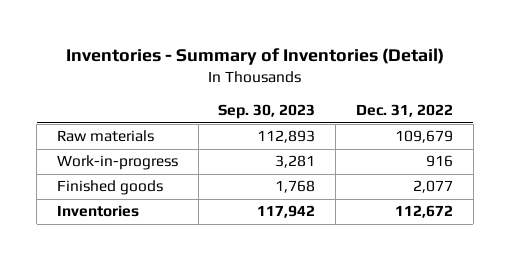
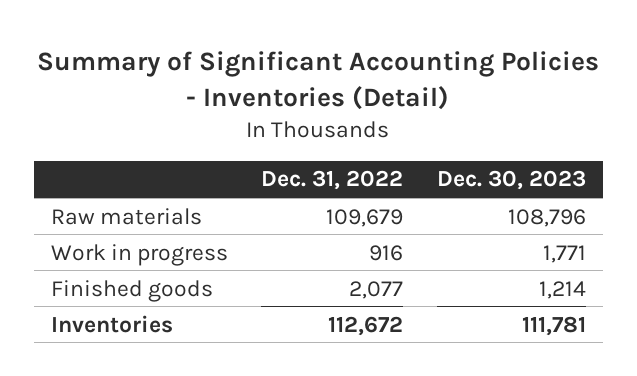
[65,48,444,66] Inventories - Summary of Inventories (Detail) -> [37,51,600,111] Summary of Significant Accounting Policies - Inventories (Detail)
[218,104,316,120] Sep. 30, 2023 -> none
none -> [436,170,586,191] Dec. 30, 2023
[56,155,178,171] Work-in-progress -> [50,243,228,266] Work in progress

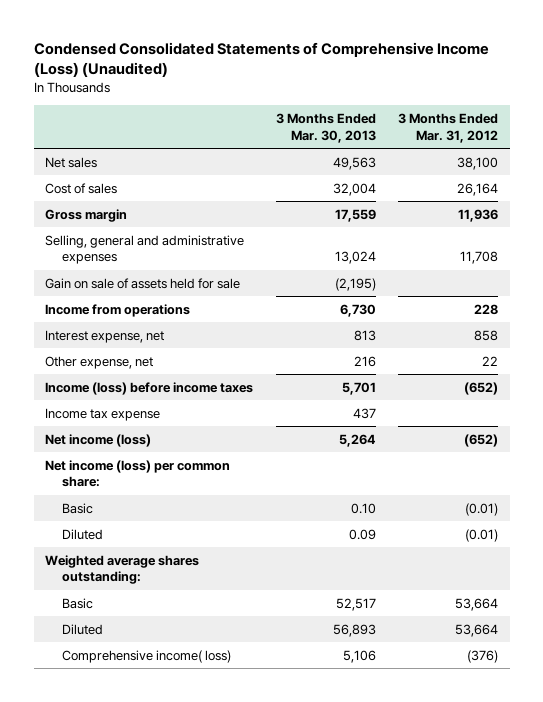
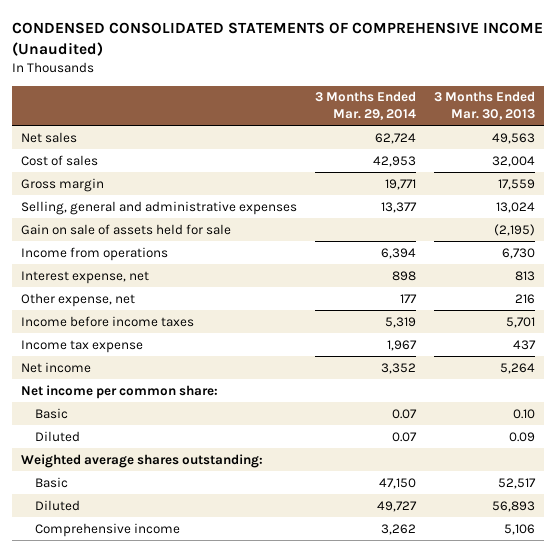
[33,42,489,78] Condensed Consolidated Statements of Comprehensive Income (Loss) (Unaudited) -> [11,21,543,56] CONDENSED CONSOLIDATED STATEMENTS OF COMPREHENSIVE INCOME (Unaudited)
[398,113,499,143] 3 Months Ended Mar. 31, 2012 -> none
none -> [314,91,416,121] 3 Months Ended Mar. 29, 2014
[44,381,253,395] Income (loss) before income taxes -> [20,315,194,327] Income before income taxes
[44,433,151,447] Net income (loss) -> [20,361,91,373] Net income
[44,459,230,488] Net income (loss) per common share: -> [20,384,218,399] Net income per common share:
[61,649,231,663] Comprehensive income( loss) -> [35,522,181,537] Comprehensive income

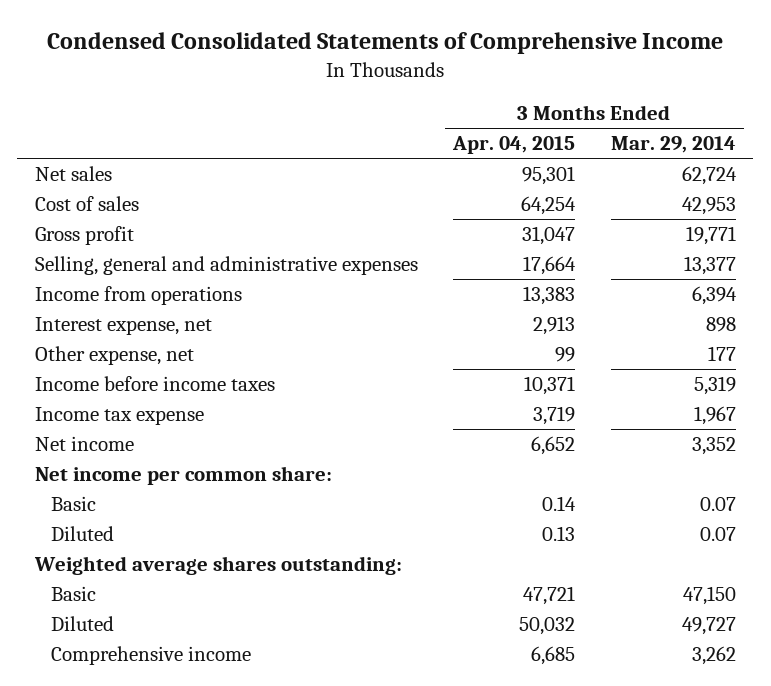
[11,21,543,56] CONDENSED CONSOLIDATED STATEMENTS OF COMPREHENSIVE INCOME (Unaudited) -> [47,32,724,55] Condensed Consolidated Statements of Comprehensive Income
[434,91,536,121] 3 Months Ended Mar. 30, 2013 -> none
none -> [452,136,576,155] Apr. 04, 2015
[20,177,104,192] Gross margin -> [35,226,135,246] Gross profit
[20,223,231,235] Gain on sale of assets held for sale -> none

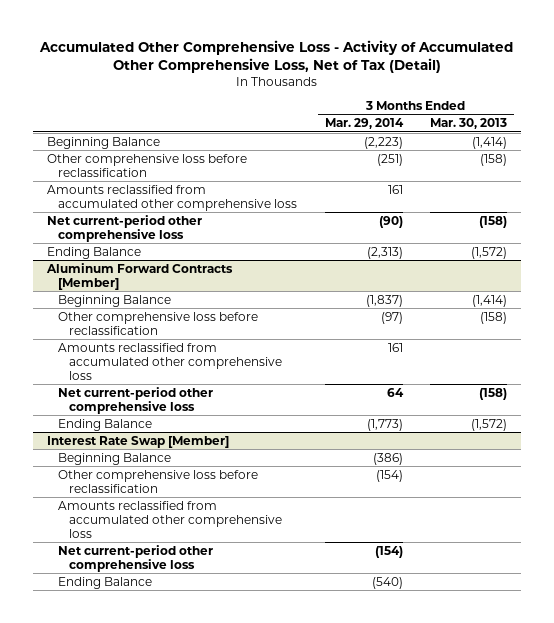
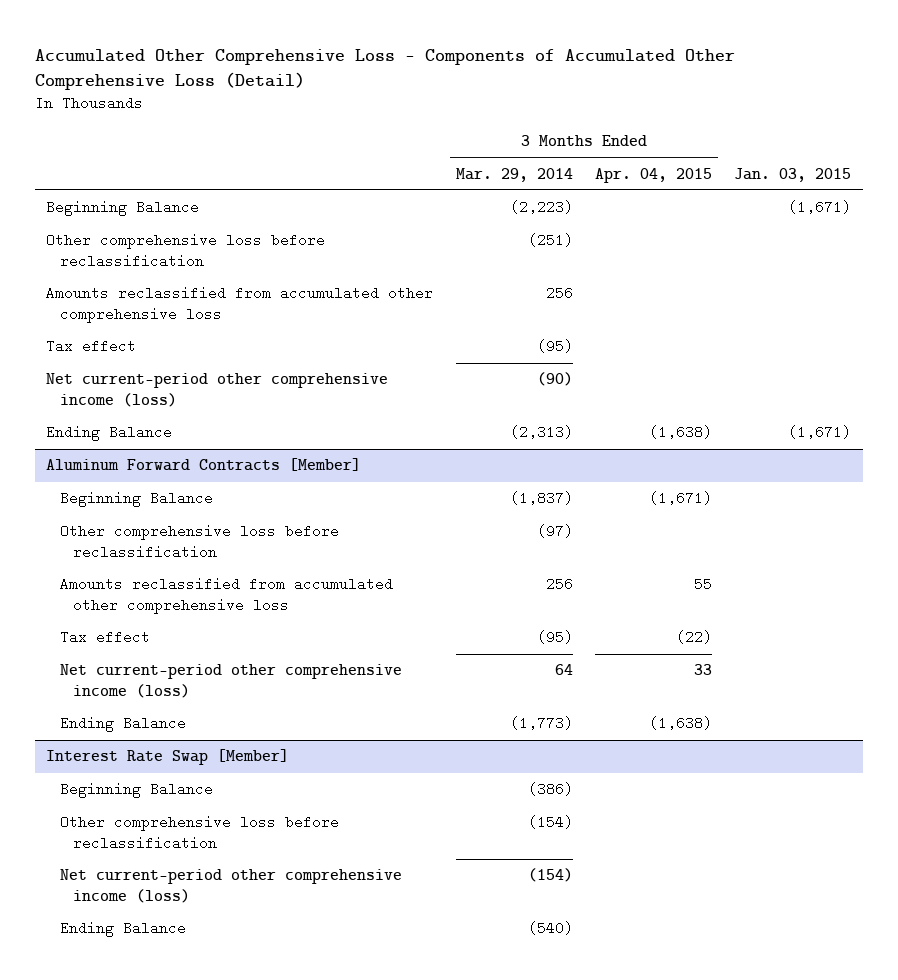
[39,39,514,73] Accumulated Other Comprehensive Loss - Activity of Accumulated Other Comprehensive Loss, Net of Tax (Detail) -> [35,48,736,91] Accumulated Other Comprehensive Loss - Components of Accumulated Other Comprehensive Loss (Detail)
[430,118,508,130] Mar. 30, 2013 -> none
none -> [595,167,713,183] Apr. 04, 2015
none -> [734,167,852,182] Jan. 03, 2015
[387,184,403,194] 161 -> [545,286,573,301] 256
none -> [46,339,137,354] Tax effect
[47,214,203,242] Net current-period other comprehensive loss -> [46,373,389,407] Net current-period other comprehensive income (loss)
[387,342,403,352] 161 -> [545,577,573,592] 256
none -> [59,630,150,645] Tax effect
[58,386,214,414] Net current-period other comprehensive loss -> [59,664,402,698] Net current-period other comprehensive income (loss)
[58,500,283,538] Amounts reclassified from accumulated other comprehensive loss -> none
[58,544,214,572] Net current-period other comprehensive loss -> [59,869,402,903] Net current-period other comprehensive income (loss)

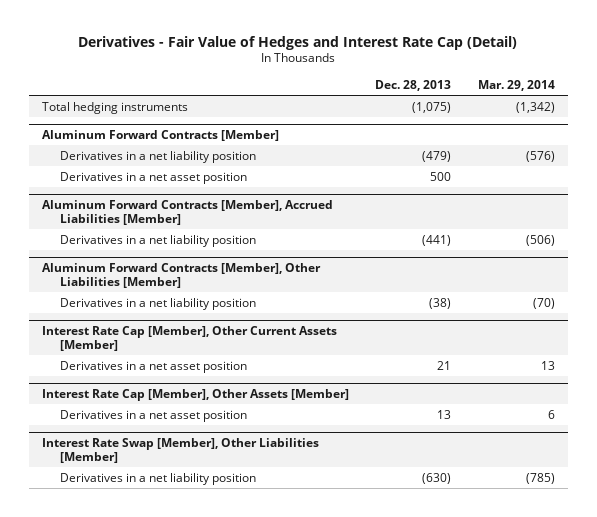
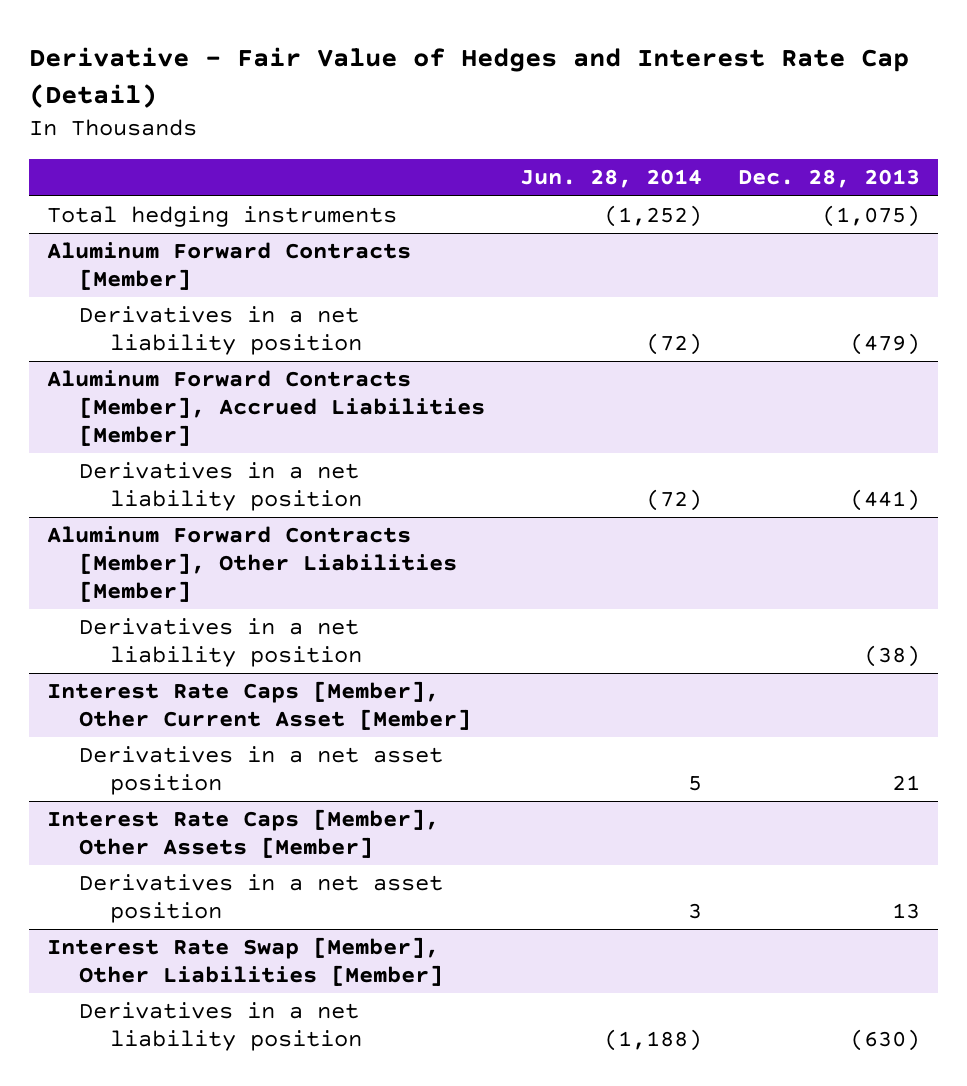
[78,35,518,50] Derivatives - Fair Value of Hedges and Interest Rate Cap (Detail) -> [28,46,909,109] Derivative - Fair Value of Hedges and Interest Rate Cap (Detail)
[477,79,555,91] Mar. 29, 2014 -> none
none -> [520,169,703,189] Jun. 28, 2014
[60,171,248,184] Derivatives in a net asset position -> none
[41,325,337,351] Interest Rate Cap [Member], Other Current Assets [Member] -> [46,681,471,731] Interest Rate Caps [Member], Other Current Asset [Member]
[41,388,349,401] Interest Rate Cap [Member], Other Assets [Member] -> [46,809,439,859] Interest Rate Caps [Member], Other Assets [Member]

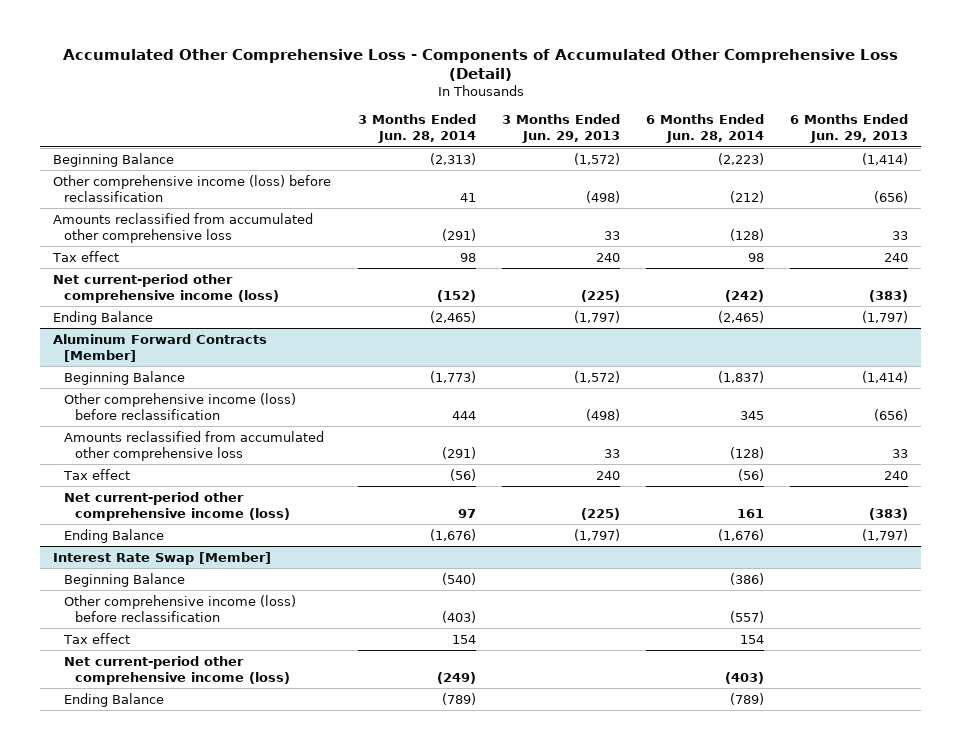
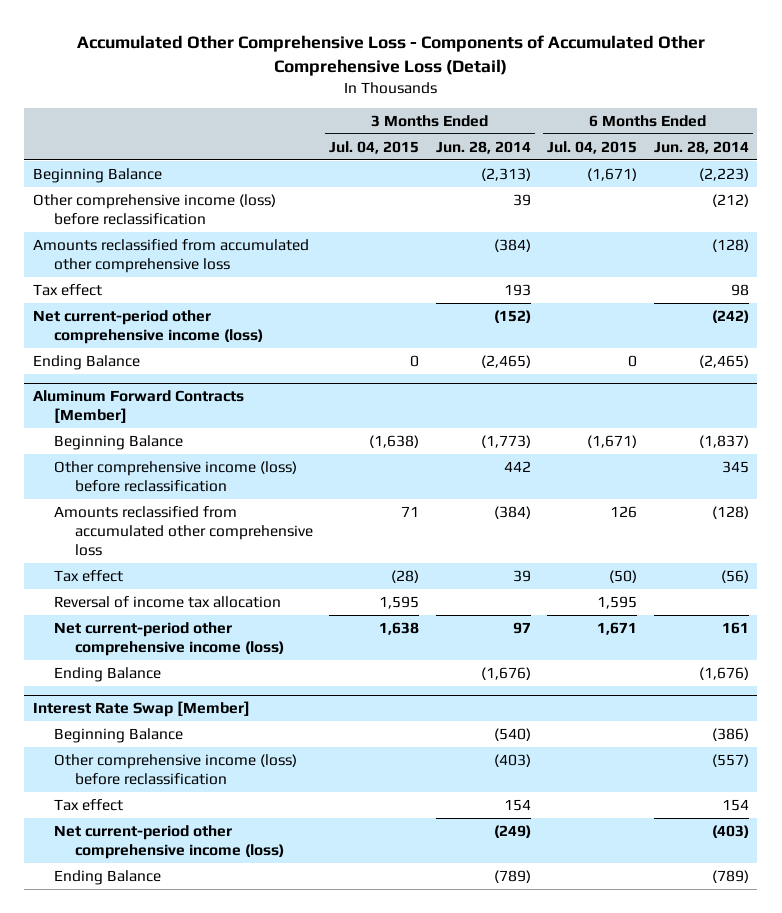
[501,114,620,144] 3 Months Ended Jun. 29, 2013 -> none
[789,114,908,144] 6 Months Ended Jun. 29, 2013 -> none
none -> [329,140,420,154] Jul. 04, 2015
none -> [547,140,638,154] Jul. 04, 2015
[459,192,476,202] 41 -> [512,193,531,206] 39
[441,228,476,241] (291) -> [493,238,531,252] (384)
[459,252,476,262] 98 -> [503,283,531,296] 193
[451,410,476,420] 444 -> [503,460,531,472] 442
[441,446,476,459] (291) -> [493,505,531,519] (384)
[449,468,476,481] (56) -> [512,569,531,582] 39
none -> [53,595,281,608] Reversal of income tax allocation

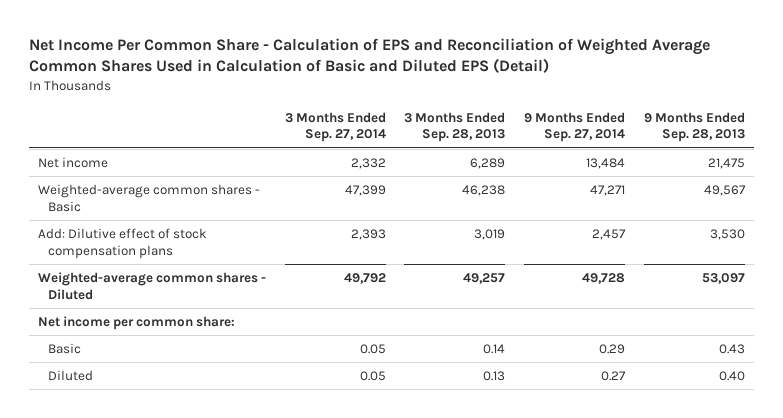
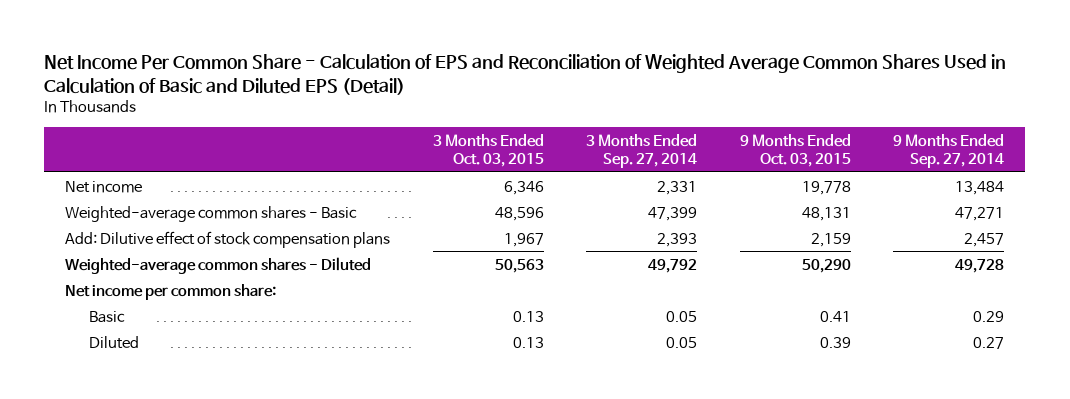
[404,111,506,143] 3 Months Ended Sep. 28, 2013 -> none
[643,111,745,143] 9 Months Ended Sep. 28, 2013 -> none
none -> [432,133,544,168] 3 Months Ended Oct. 03, 2015
none -> [739,133,851,168] 9 Months Ended Oct. 03, 2015
[350,158,386,170] 2,332 -> [657,180,698,195] 2,331

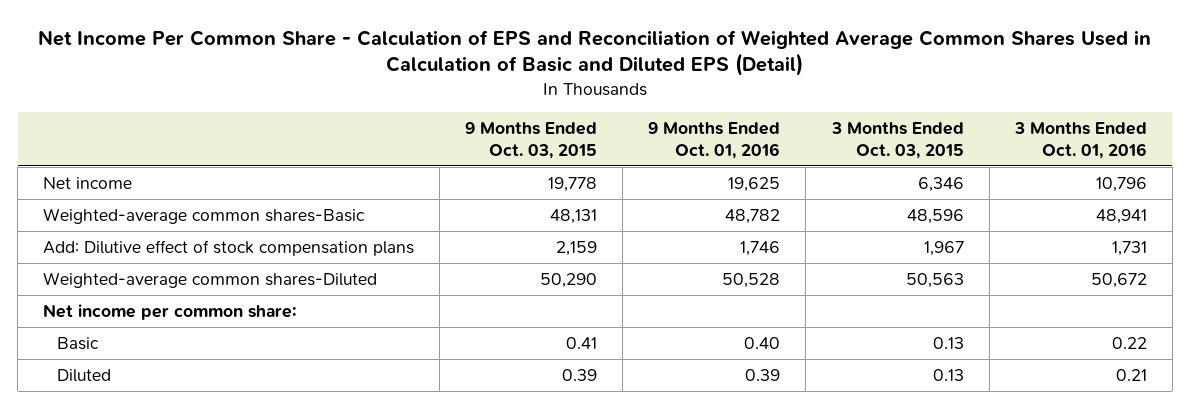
[586,133,698,169] 3 Months Ended Sep. 27, 2014 -> none
[893,133,1005,169] 9 Months Ended Sep. 27, 2014 -> none
none -> [648,121,781,159] 9 Months Ended Oct. 01, 2016
none -> [1013,121,1147,159] 3 Months Ended Oct. 01, 2016
[65,205,358,222] Weighted-average common shares - Basic -> [43,207,366,224] Weighted-average common shares-Basic
[65,256,372,274] Weighted-average common shares - Diluted -> [43,271,378,288] Weighted-average common shares-Diluted

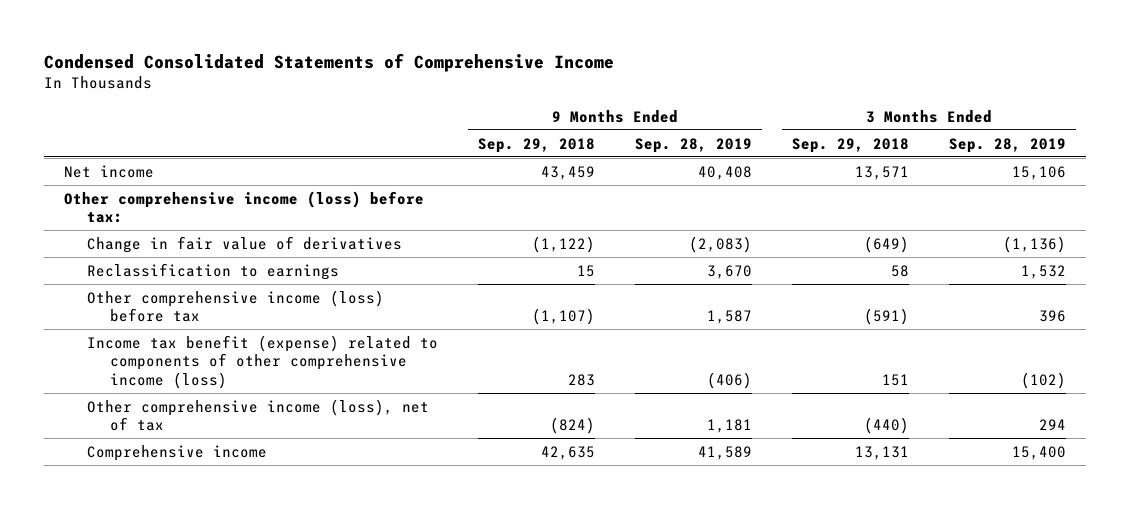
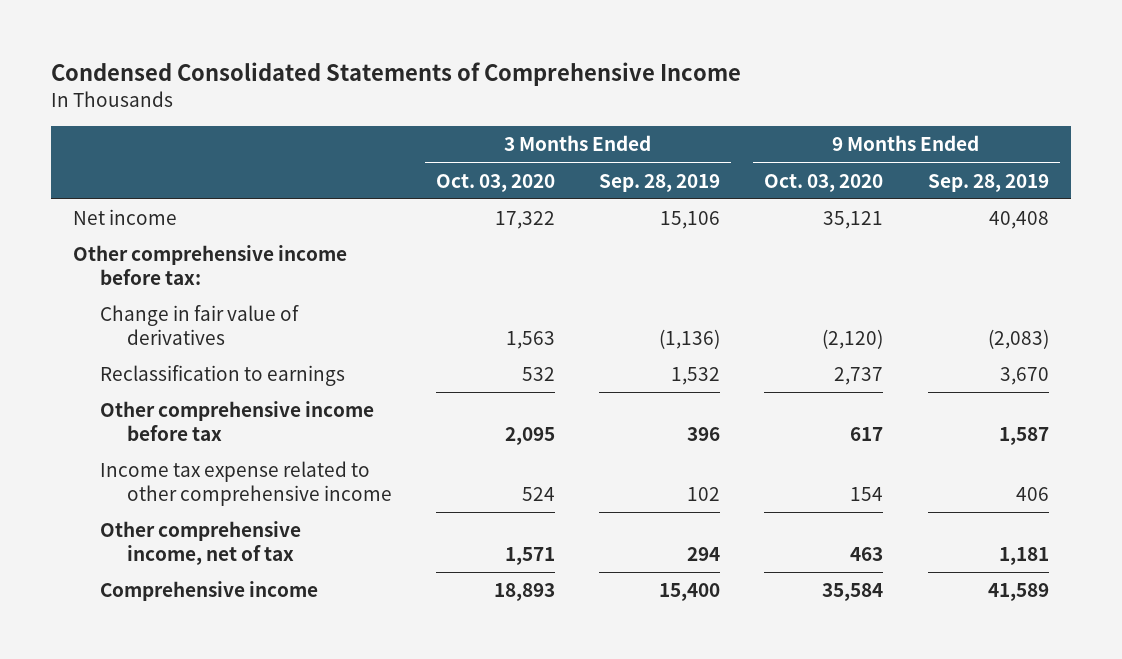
[477,137,595,153] Sep. 29, 2018 -> none
[792,137,910,153] Sep. 29, 2018 -> none
none -> [436,173,556,192] Oct. 03, 2020
none -> [764,173,884,192] Oct. 03, 2020
[64,190,425,224] Other comprehensive income (loss) before tax: -> [73,245,348,285] Other comprehensive income before tax:
[86,289,384,323] Other comprehensive income (loss) before tax -> [100,401,375,441] Other comprehensive income before tax
[86,334,438,389] Income tax benefit (expense) related to components of other comprehensive income (loss) -> [100,461,392,506] Income tax expense related to other comprehensive income
[706,371,752,389] (406) -> [1015,486,1049,501] 406
[1021,371,1067,389] (102) -> [687,486,721,501] 102
[86,398,429,432] Other comprehensive income (loss), net of tax -> [100,521,302,565] Other comprehensive income, net of tax

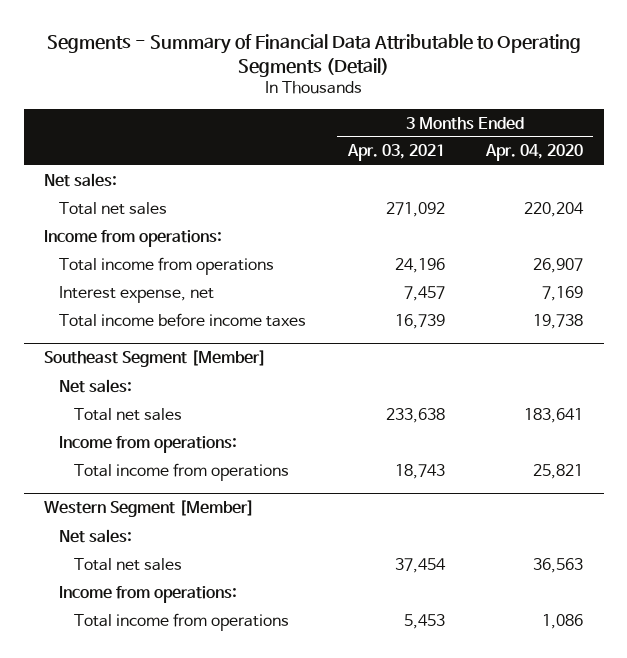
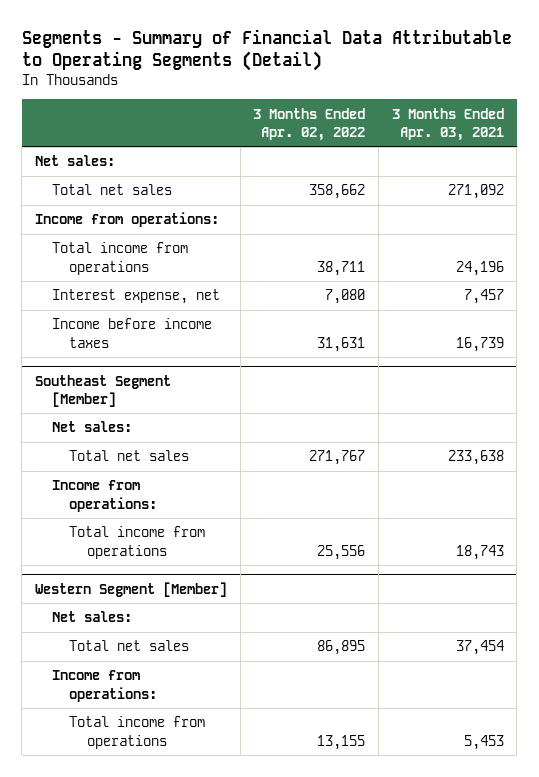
[484,144,583,162] Apr. 04, 2020 -> none
none -> [253,107,366,141] 3 Months Ended Apr. 02, 2022
[59,312,307,327] Total income before income taxes -> [52,318,213,348] Income before income taxes

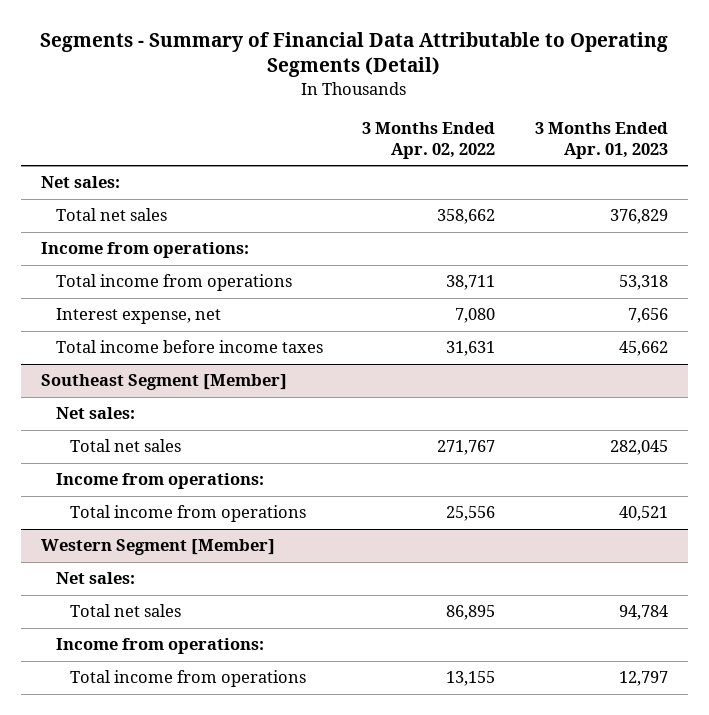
[391,107,504,141] 3 Months Ended Apr. 03, 2021 -> none
none -> [534,121,668,159] 3 Months Ended Apr. 01, 2023
[52,318,213,348] Income before income taxes -> [55,340,323,354] Total income before income taxes

